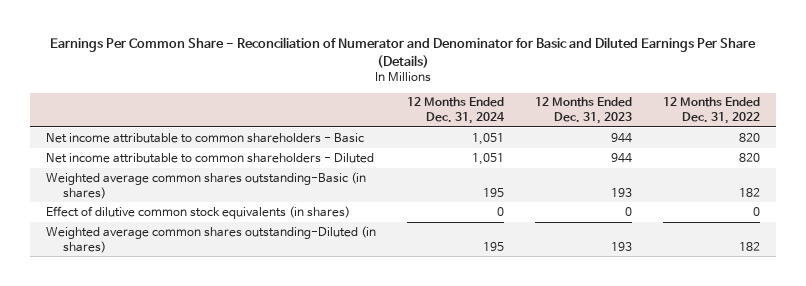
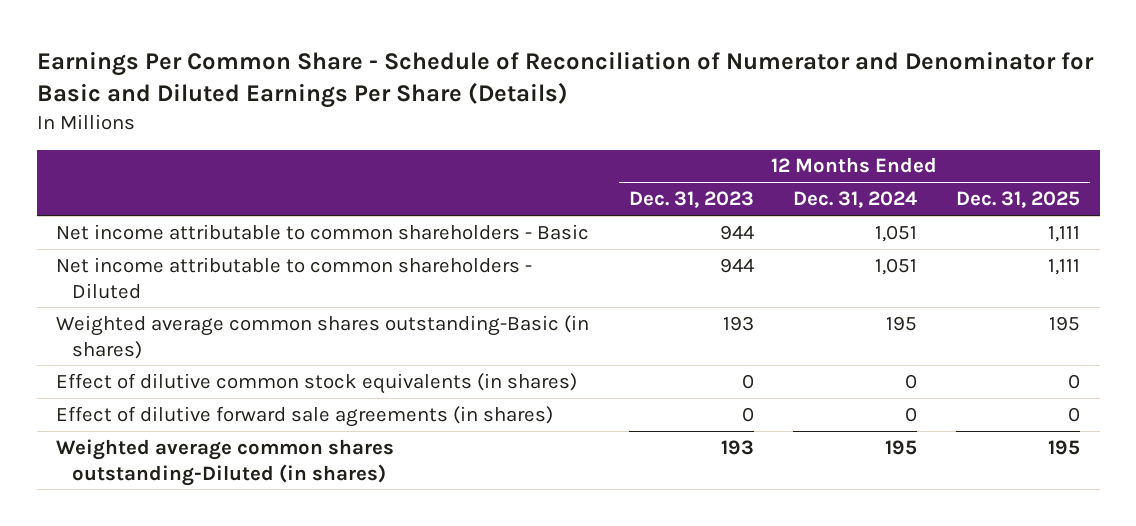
[50,37,757,68] Earnings Per Common Share - Reconciliation of Numerator and Denominator for Basic and Diluted Earnings Per Share (Details) -> [36,50,1094,108] Earnings Per Common Share - Schedule of Reconciliation of Numerator and Denominator for Basic and Diluted Earnings Per Share (Details)
[663,97,761,125] 12 Months Ended Dec. 31, 2022 -> none
none -> [956,191,1081,209] Dec. 31, 2025
none -> [56,405,554,427] Effect of dilutive forward sale agreements (in shares)

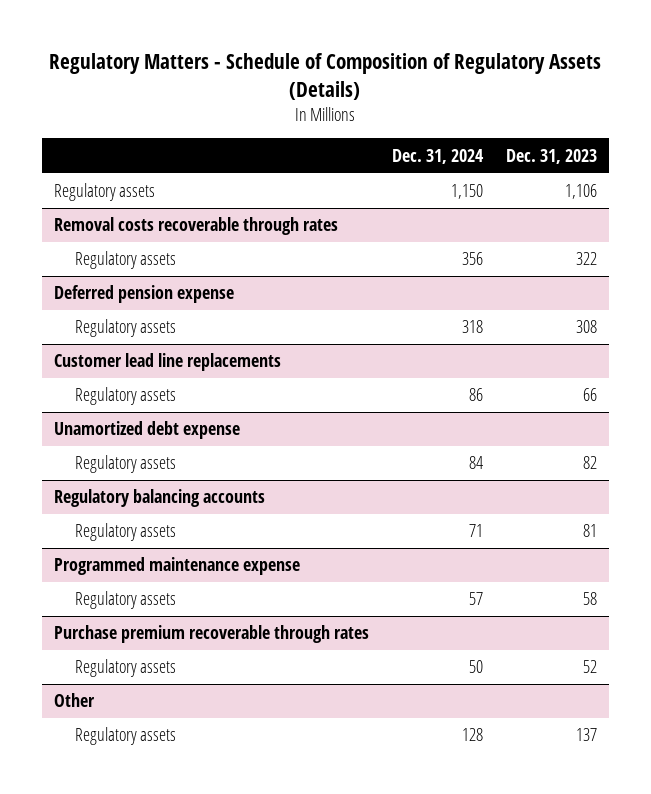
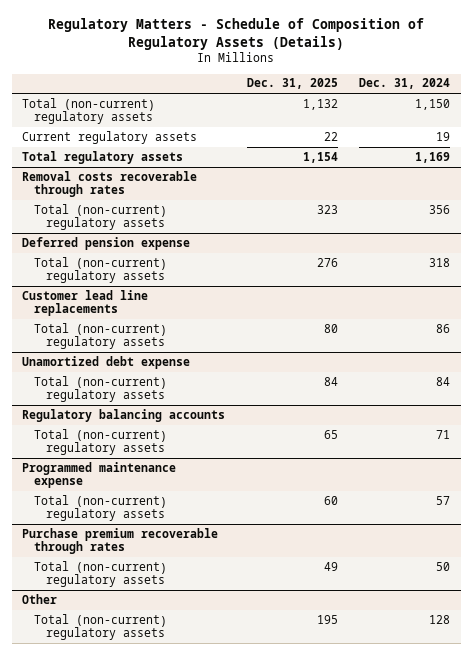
[505,148,597,164] Dec. 31, 2023 -> none
none -> [246,78,338,90] Dec. 31, 2025
[53,183,155,202] Regulatory assets -> [22,97,156,125] Total (non-current) regulatory assets
none -> [22,130,198,144] Current regulatory assets
none -> [22,150,184,164] Total regulatory assets
[75,251,177,270] Regulatory assets -> [33,203,167,231] Total (non-current) regulatory assets
[75,319,177,338] Regulatory assets -> [33,256,167,284] Total (non-current) regulatory assets
[75,387,177,406] Regulatory assets -> [33,322,167,350] Total (non-current) regulatory assets
[75,455,177,474] Regulatory assets -> [33,375,167,403] Total (non-current) regulatory assets
[75,523,177,542] Regulatory assets -> [33,428,167,456] Total (non-current) regulatory assets
[75,591,177,610] Regulatory assets -> [33,494,167,522] Total (non-current) regulatory assets
[75,659,177,678] Regulatory assets -> [33,560,167,588] Total (non-current) regulatory assets
[75,727,177,746] Regulatory assets -> [33,613,167,641] Total (non-current) regulatory assets

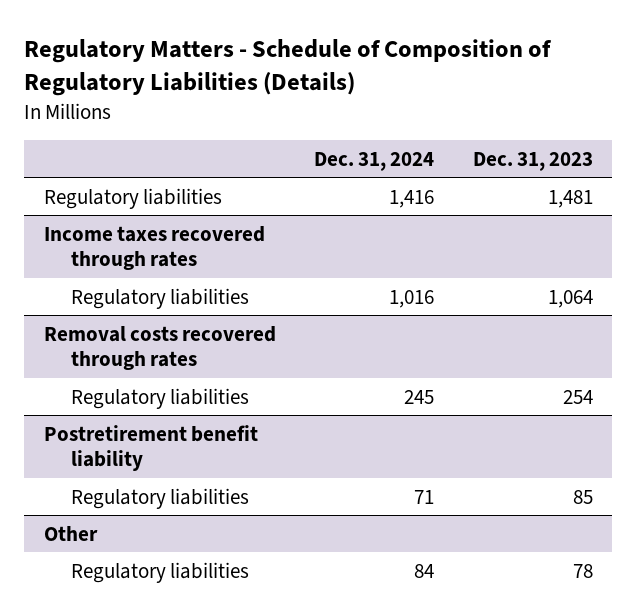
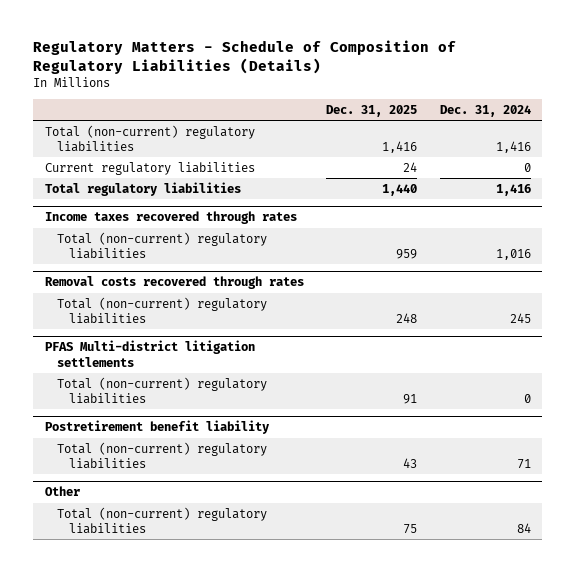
[473,151,594,171] Dec. 31, 2023 -> none
none -> [326,105,418,118] Dec. 31, 2025
[43,187,222,209] Regulatory liabilities -> [44,124,255,153] Total (non-current) regulatory liabilities
none -> [44,161,255,175] Current regulatory liabilities
none -> [44,181,241,196] Total regulatory liabilities
[70,287,249,309] Regulatory liabilities -> [56,231,267,260] Total (non-current) regulatory liabilities
[70,387,249,409] Regulatory liabilities -> [56,296,267,325] Total (non-current) regulatory liabilities
none -> [44,340,255,367] PFAS Multi-district litigation settlements
none -> [56,376,267,405] Total (non-current) regulatory liabilities
[70,487,249,509] Regulatory liabilities -> [56,441,267,470] Total (non-current) regulatory liabilities
[70,561,249,583] Regulatory liabilities -> [56,506,267,535] Total (non-current) regulatory liabilities

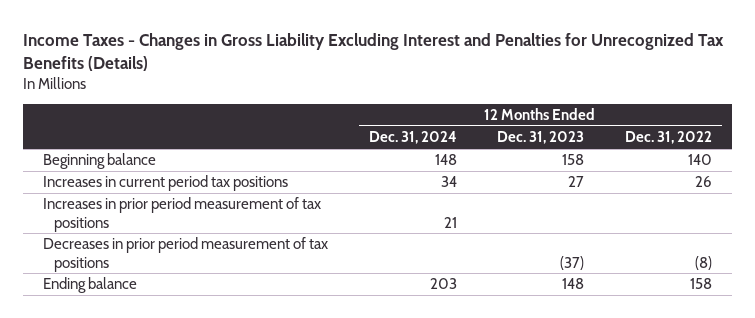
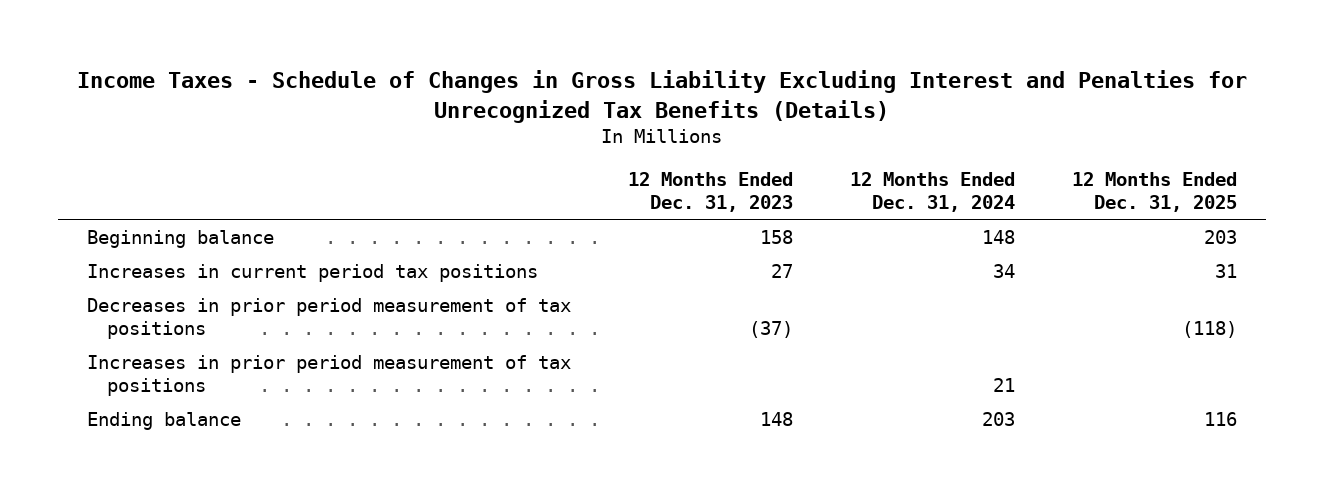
[23,32,725,71] Income Taxes - Changes in Gross Liability Excluding Interest and Penalties for Unrecognized Tax Benefits (Details) -> [77,70,1248,123] Income Taxes - Schedule of Changes in Gross Liability Excluding Interest and Penalties for Unrecognized Tax Benefits (Details)
[624,131,712,145] Dec. 31, 2022 -> none
none -> [1072,172,1238,213] 12 Months Ended Dec. 31, 2025
[43,197,322,232] Increases in prior period measurement of tax positions -> [86,354,571,396] Increases in prior period measurement of tax positions

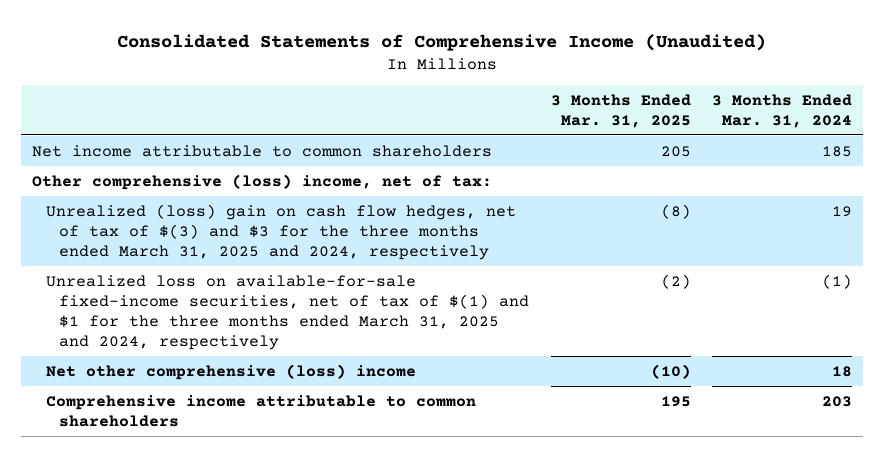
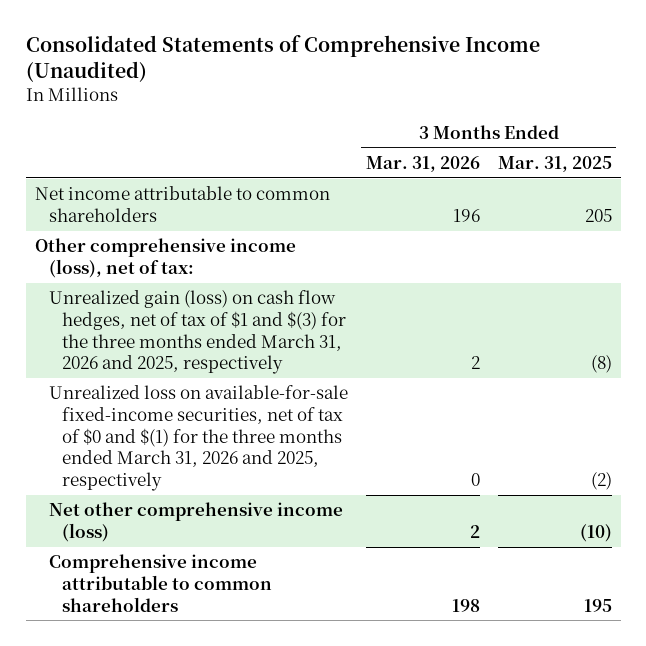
[712,93,853,128] 3 Months Ended Mar. 31, 2024 -> none
none -> [365,156,480,173] Mar. 31, 2026
[32,173,493,190] Other comprehensive (loss) income, net of tax: -> [34,238,296,278] Other comprehensive income (loss), net of tax:
[45,203,516,260] Unrealized (loss) gain on cash flow hedges, net of tax of $(3) and $3 for the three months ended March 31, 2025 and 2024, respectively -> [48,290,347,375] Unrealized gain (loss) on cash flow hedges, net of tax of $1 and $(3) for the three months ended March 31, 2026 and 2025, respectively
[45,274,530,350] Unrealized loss on available-for-sale fixed-income securities, net of tax of $(1) and $1 for the three months ended March 31, 2025 and 2024, respectively -> [48,385,348,492] Unrealized loss on available-for-sale fixed-income securities, net of tax of $0 and $(1) for the three months ended March 31, 2026 and 2025, respectively
[45,363,416,380] Net other comprehensive (loss) income -> [48,502,343,542] Net other comprehensive income (loss)

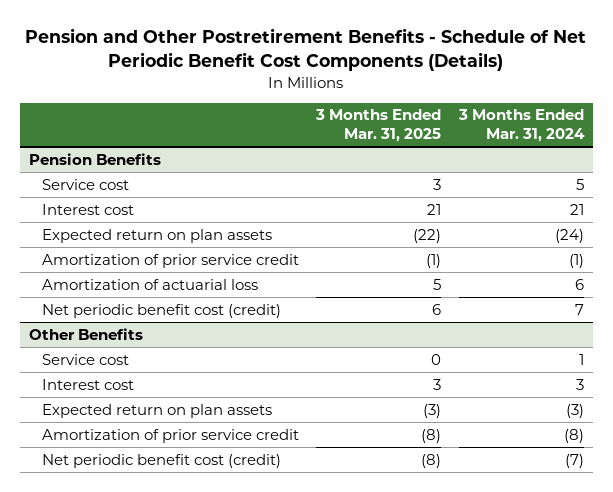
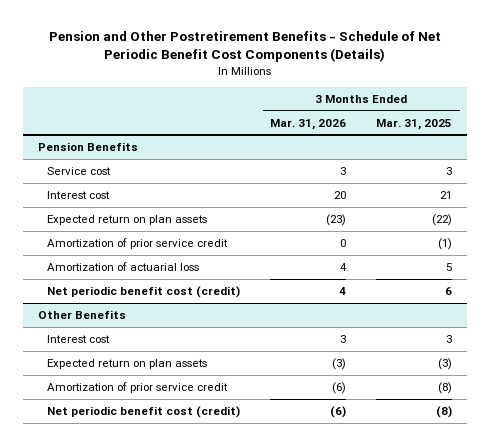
[458,109,586,143] 3 Months Ended Mar. 31, 2024 -> none
none -> [270,118,347,130] Mar. 31, 2026
[41,353,129,365] Service cost -> none

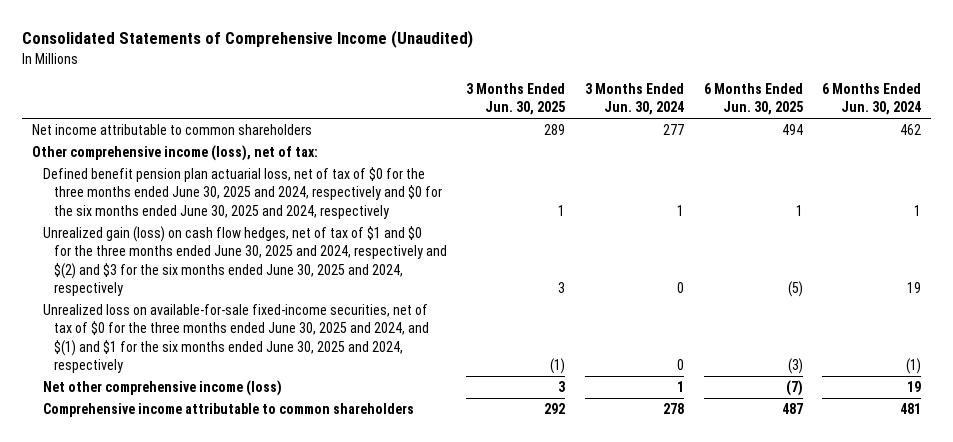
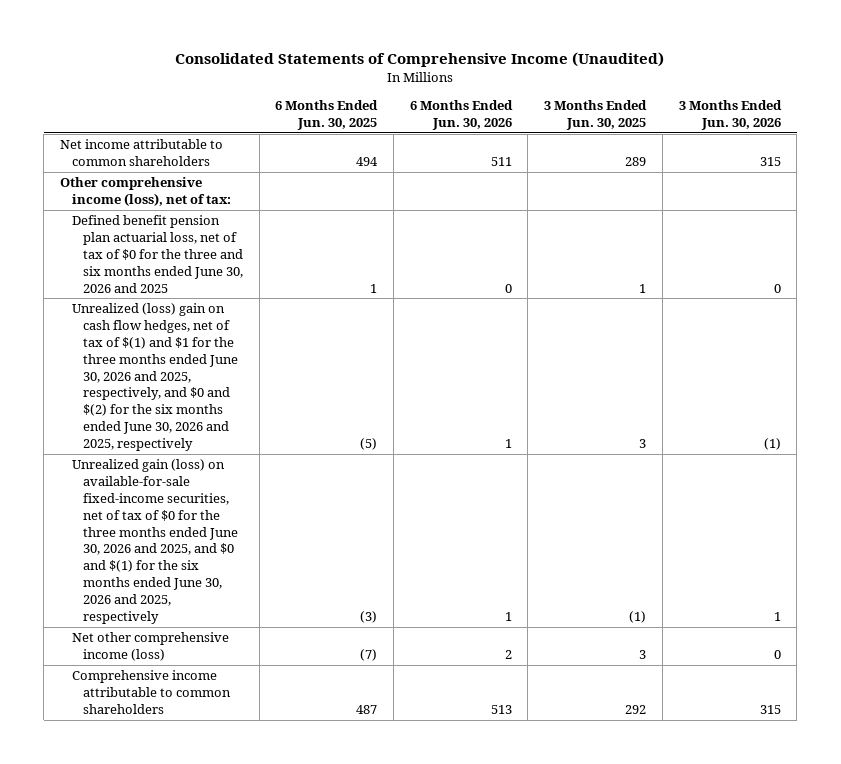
[584,83,684,116] 3 Months Ended Jun. 30, 2024 -> none
[822,83,922,116] 6 Months Ended Jun. 30, 2024 -> none
none -> [409,99,513,130] 6 Months Ended Jun. 30, 2026
none -> [678,99,782,130] 3 Months Ended Jun. 30, 2026
[42,167,442,219] Defined benefit pension plan actuarial loss, net of tax of $0 for the three months ended June 30, 2025 and 2024, respectively and $0 for the six months ended June 30, 2025 and 2024, respectively -> [71,215,243,293] Defined benefit pension plan actuarial loss, net of tax of $0 for the three and six months ended June 30, 2026 and 2025
[42,226,447,296] Unrealized gain (loss) on cash flow hedges, net of tax of $1 and $0 for the three months ended June 30, 2025 and 2024, respectively and $(2) and $3 for the six months ended June 30, 2025 and 2024, respectively -> [71,303,238,452] Unrealized (loss) gain on cash flow hedges, net of tax of $(1) and $1 for the three months ended June 30, 2026 and 2025, respectively, and $0 and $(2) for the six months ended June 30, 2026 and 2025, respectively
[42,304,429,373] Unrealized loss on available-for-sale fixed-income securities, net of tax of $0 for the three months ended June 30, 2025 and 2024, and $(1) and $1 for the six months ended June 30, 2025 and 2024, respectively -> [71,459,238,624] Unrealized gain (loss) on available-for-sale fixed-income securities, net of tax of $0 for the three months ended June 30, 2026 and 2025, and $0 and $(1) for the six months ended June 30, 2026 and 2025, respectively

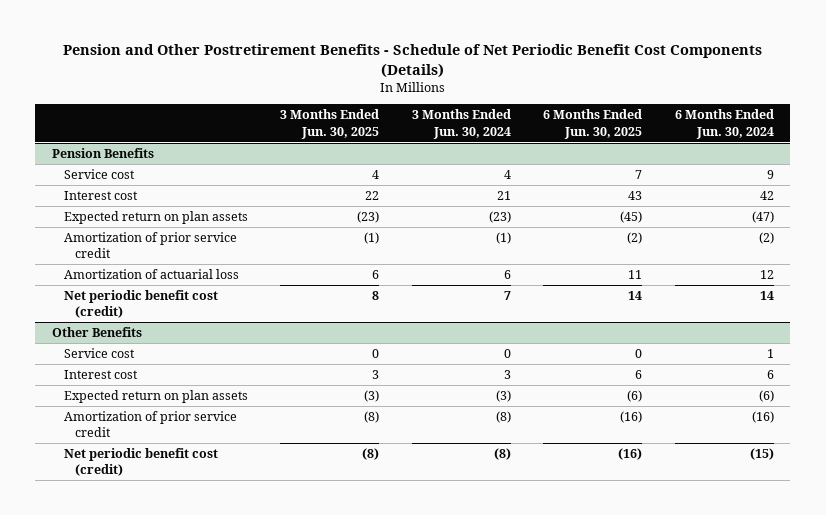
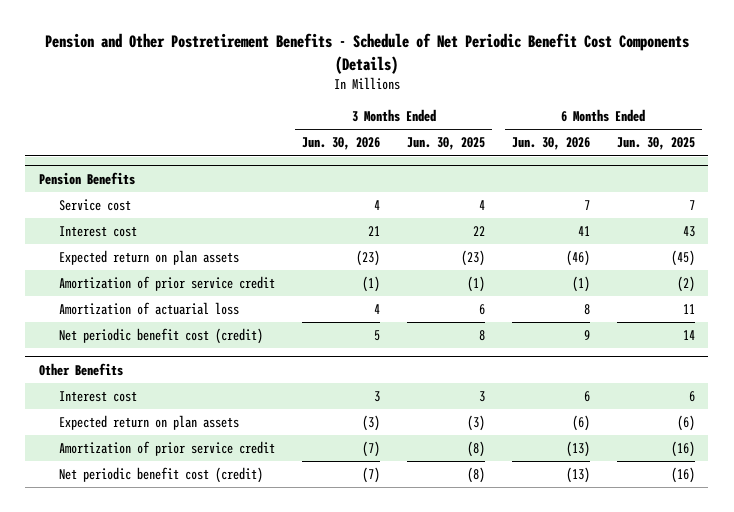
[411,109,511,139] 3 Months Ended Jun. 30, 2024 -> none
[674,109,774,139] 6 Months Ended Jun. 30, 2024 -> none
none -> [302,137,381,151] Jun. 30, 2026
none -> [511,137,590,151] Jun. 30, 2026
[63,348,135,359] Service cost -> none

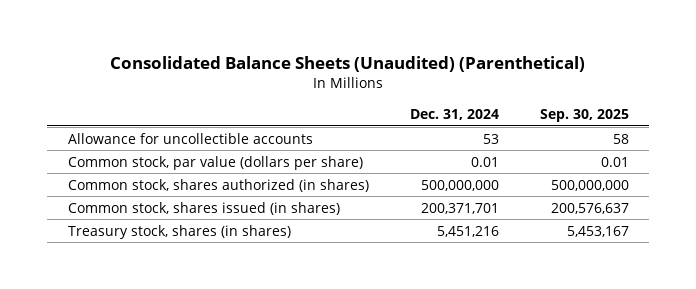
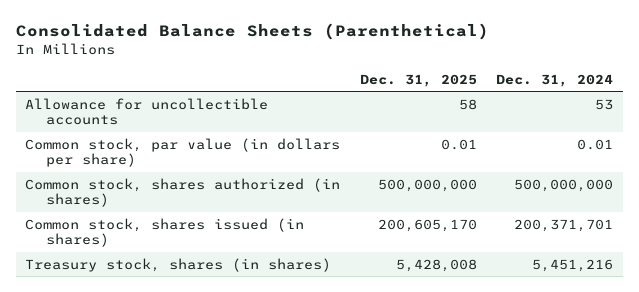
[110,56,586,73] Consolidated Balance Sheets (Unaudited) (Parenthetical) -> [15,23,489,41] Consolidated Balance Sheets (Parenthetical)
[539,109,629,123] Sep. 30, 2025 -> none
none -> [359,73,477,87] Dec. 31, 2025
[67,155,363,170] Common stock, par value (dollars per share) -> [25,137,341,168] Common stock, par value (in dollars per share)

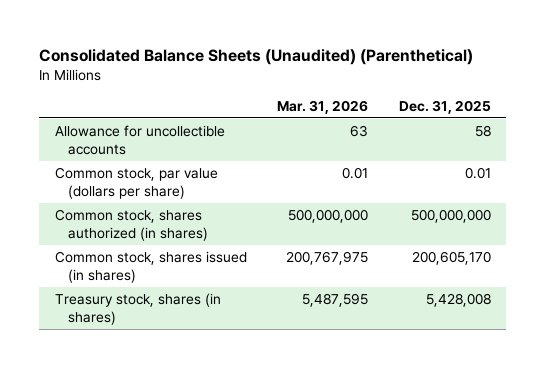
[15,23,489,41] Consolidated Balance Sheets (Parenthetical) -> [39,49,474,66] Consolidated Balance Sheets (Unaudited) (Parenthetical)
[496,73,614,87] Dec. 31, 2024 -> none
none -> [277,99,369,114] Mar. 31, 2026
[25,137,341,168] Common stock, par value (in dollars per share) -> [54,166,218,199] Common stock, par value (dollars per share)

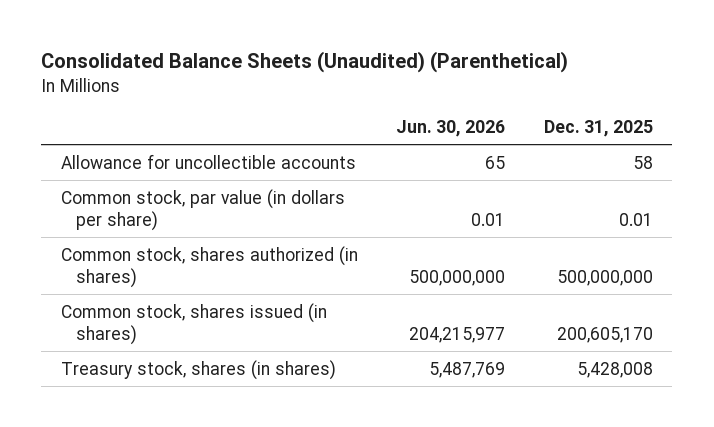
[277,99,369,114] Mar. 31, 2026 -> none
none -> [396,120,506,138] Jun. 30, 2026
[54,166,218,199] Common stock, par value (dollars per share) -> [60,188,345,231] Common stock, par value (in dollars per share)

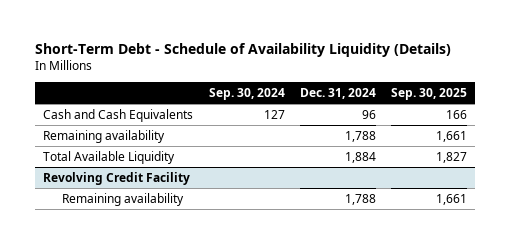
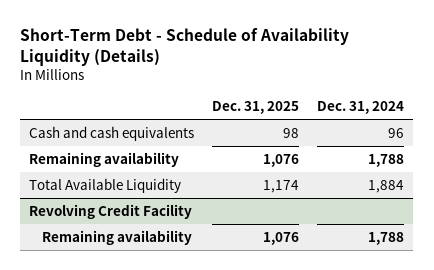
[208,88,285,101] Sep. 30, 2024 -> none
[391,88,468,101] Sep. 30, 2025 -> none
none -> [212,100,300,114] Dec. 31, 2025
[43,108,194,122] Cash and Cash Equivalents -> [29,125,195,141] Cash and cash equivalents

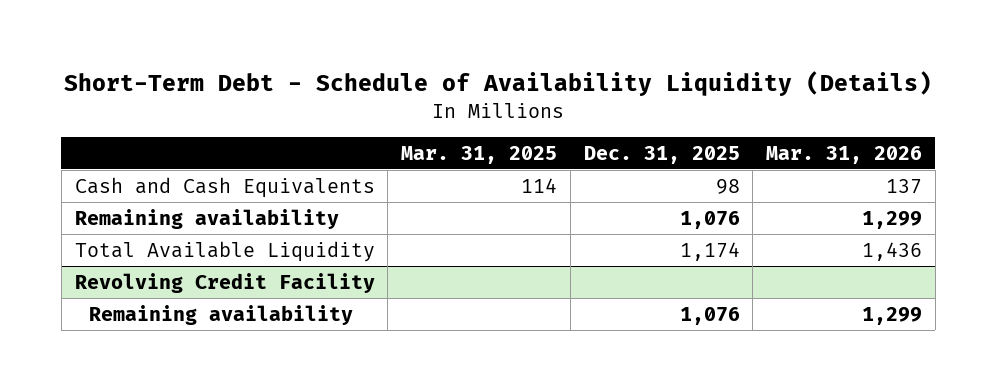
[317,100,405,114] Dec. 31, 2024 -> none
none -> [401,145,558,164] Mar. 31, 2025
none -> [766,145,923,164] Mar. 31, 2026
[29,125,195,141] Cash and cash equivalents -> [74,176,375,198] Cash and Cash Equivalents

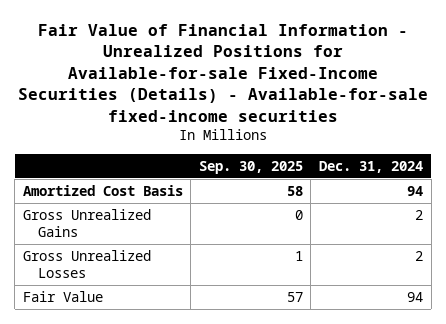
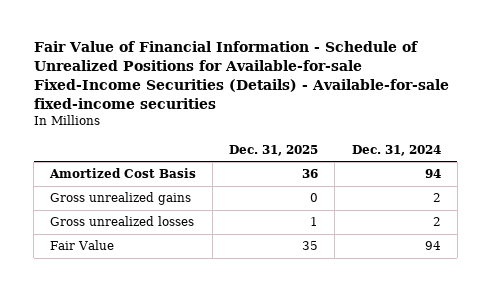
[17,23,428,122] Fair Value of Financial Information - Unrealized Positions for Available-for-sale Fixed-Income Securities (Details) - Available-for-sale fixed-income securities -> [33,41,449,110] Fair Value of Financial Information - Schedule of Unrealized Positions for Available-for-sale Fixed-Income Securities (Details) - Available-for-sale fixed-income securities
[198,161,303,175] Sep. 30, 2025 -> none
none -> [229,144,319,156] Dec. 31, 2025
[22,208,151,238] Gross Unrealized Gains -> [50,192,192,206] Gross unrealized gains
[22,249,151,279] Gross Unrealized Losses -> [50,216,195,227] Gross unrealized losses

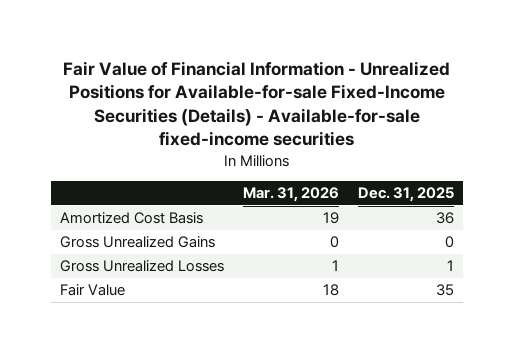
[33,41,449,110] Fair Value of Financial Information - Schedule of Unrealized Positions for Available-for-sale Fixed-Income Securities (Details) - Available-for-sale fixed-income securities -> [63,60,451,147] Fair Value of Financial Information - Unrealized Positions for Available-for-sale Fixed-Income Securities (Details) - Available-for-sale fixed-income securities
[351,144,441,156] Dec. 31, 2024 -> none
none -> [243,187,340,203] Mar. 31, 2026
[50,192,192,206] Gross unrealized gains -> [60,236,216,249] Gross Unrealized Gains
[50,216,195,227] Gross unrealized losses -> [60,260,225,273] Gross Unrealized Losses

